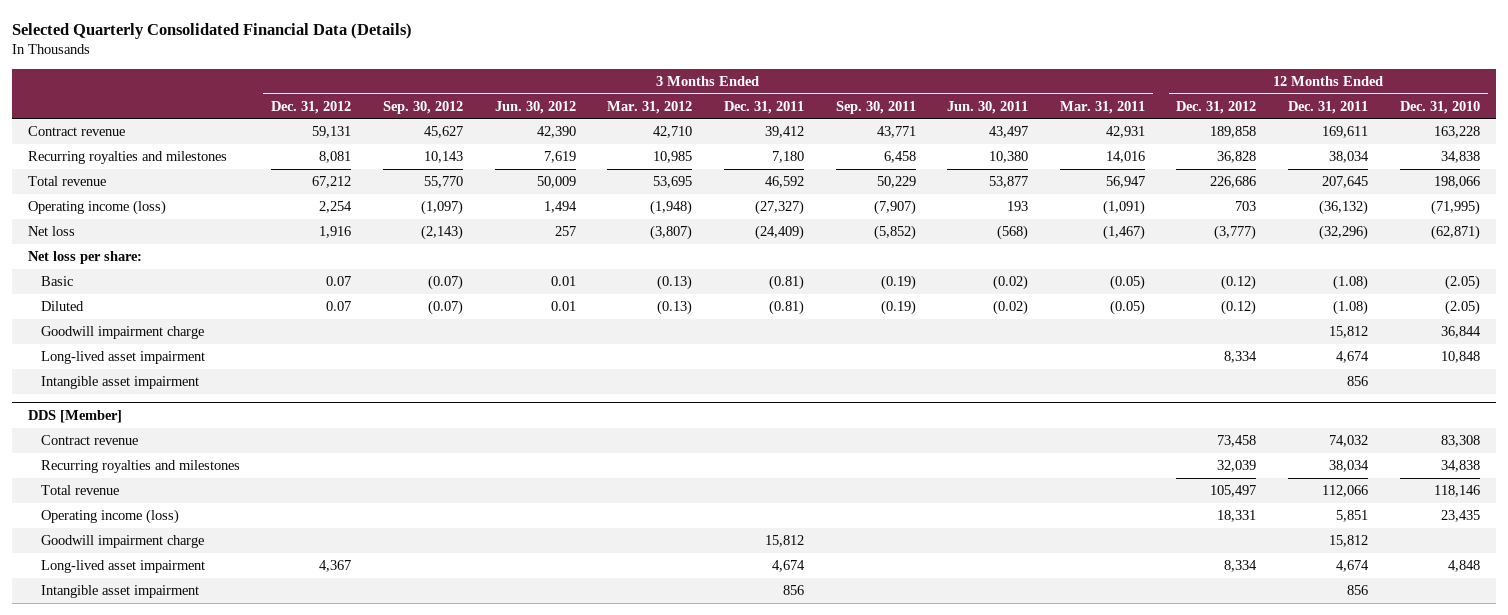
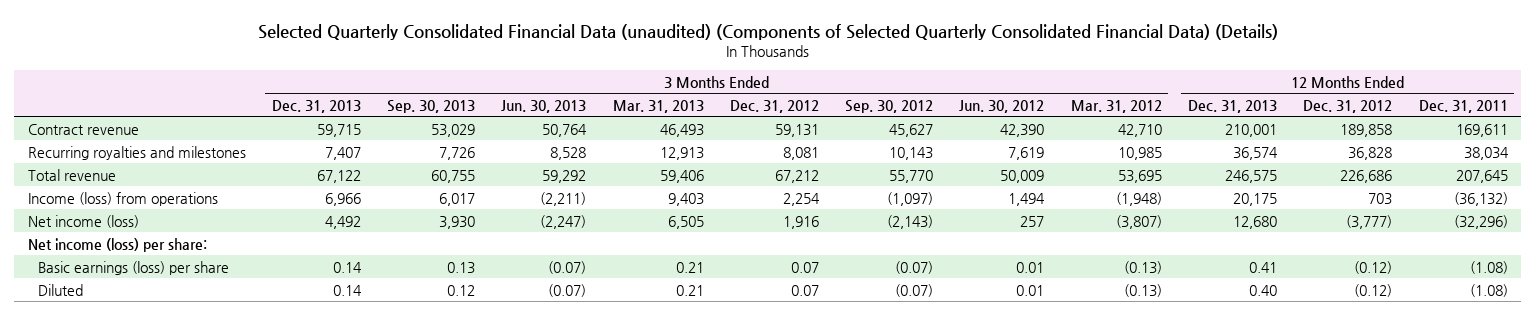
[12,22,413,39] Selected Quarterly Consolidated Financial Data (Details) -> [257,23,1278,40] Selected Quarterly Consolidated Financial Data (unaudited) (Components of Selected Quarterly Consolidated Financial Data) (Details)
[723,100,804,114] Dec. 31, 2011 -> none
[835,100,916,114] Sep. 30, 2011 -> none
[947,100,1029,114] Jun. 30, 2011 -> none
[1059,100,1145,114] Mar. 31, 2011 -> none
[1399,100,1480,114] Dec. 31, 2010 -> none
none -> [271,99,361,113] Dec. 31, 2013
none -> [387,99,476,113] Sep. 30, 2013
none -> [501,99,587,113] Jun. 30, 2013
none -> [612,99,704,113] Mar. 31, 2013
none -> [1187,99,1277,113] Dec. 31, 2013
[28,200,167,216] Operating income (loss) -> [27,191,218,206] Income (loss) from operations
[28,226,76,237] Net loss -> [27,214,139,228] Net income (loss)
[28,251,143,265] Net loss per share: -> [27,237,207,252] Net income (loss) per share:
[40,276,73,287] Basic -> [38,260,230,275] Basic earnings (loss) per share
[40,326,204,340] Goodwill impairment charge -> none
[40,351,205,365] Long-lived asset impairment -> none
[40,376,199,390] Intangible asset impairment -> none
[28,410,123,424] DDS [Member] -> none
[40,435,138,446] Contract revenue -> none
[40,460,240,474] Recurring royalties and milestones -> none
[40,485,119,496] Total revenue -> none
[40,509,179,525] Operating income (loss) -> none
[40,535,204,549] Goodwill impairment charge -> none
[40,560,205,574] Long-lived asset impairment -> none
[40,585,199,599] Intangible asset impairment -> none

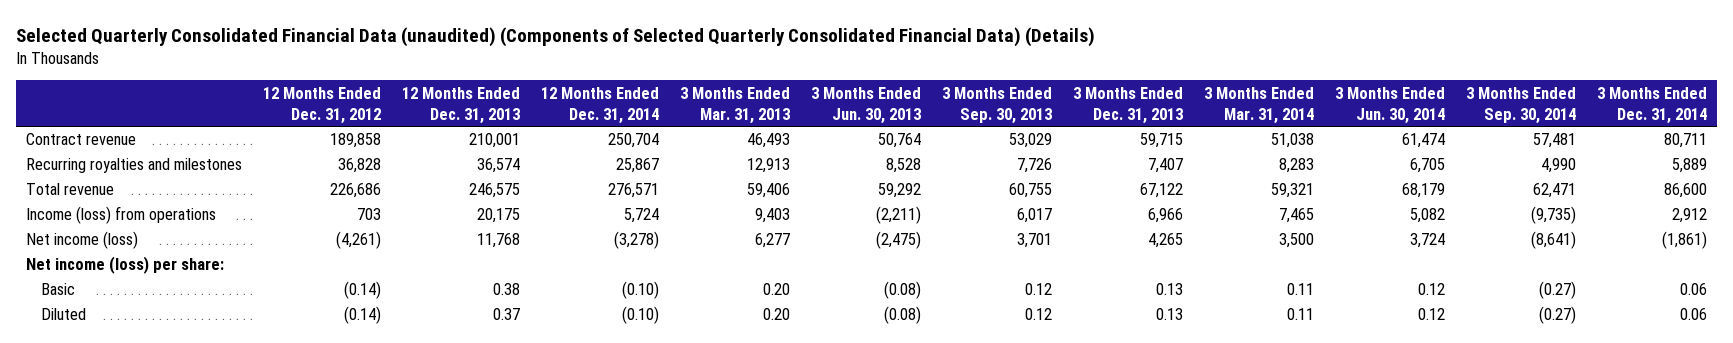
[729,99,819,113] Dec. 31, 2012 -> none
[845,99,934,113] Sep. 30, 2012 -> none
[959,99,1045,113] Jun. 30, 2012 -> none
[1070,99,1162,113] Mar. 31, 2012 -> none
[1418,99,1508,113] Dec. 31, 2011 -> none
none -> [541,86,660,124] 12 Months Ended Dec. 31, 2014
none -> [1204,86,1315,124] 3 Months Ended Mar. 31, 2014
none -> [1335,86,1446,124] 3 Months Ended Jun. 30, 2014
none -> [1466,86,1577,124] 3 Months Ended Sep. 30, 2014
none -> [1596,86,1707,124] 3 Months Ended Dec. 31, 2014
[324,215,361,229] 4,492 -> [1148,233,1184,249] 4,265
[439,215,476,229] 3,930 -> [1017,233,1053,249] 3,701
[540,214,587,229] (2,247) -> [876,231,922,250] (2,475)
[667,215,704,229] 6,505 -> [755,233,791,249] 6,277
[1232,215,1277,229] 12,680 -> [477,233,521,249] 11,768
[1346,214,1393,229] (3,777) -> [336,231,382,250] (4,261)
[38,260,230,275] Basic earnings (loss) per share -> [41,283,76,296] Basic
[332,261,362,273] 0.14 -> [1156,283,1184,296] 0.13
[447,261,476,274] 0.13 -> [1025,283,1053,296] 0.12
[548,260,587,274] (0.07) -> [884,281,922,300] (0.08)
[675,261,704,273] 0.21 -> [763,283,791,296] 0.20
[1248,261,1277,273] 0.41 -> [493,283,521,296] 0.38
[1354,260,1393,274] (0.12) -> [344,281,382,300] (0.14)
[332,284,362,296] 0.14 -> [1156,308,1184,321] 0.13
[548,283,587,297] (0.07) -> [884,306,922,325] (0.08)
[675,284,704,296] 0.21 -> [763,308,791,321] 0.20
[1248,284,1277,296] 0.40 -> [493,308,521,321] 0.37
[1354,283,1393,297] (0.12) -> [344,306,382,325] (0.14)

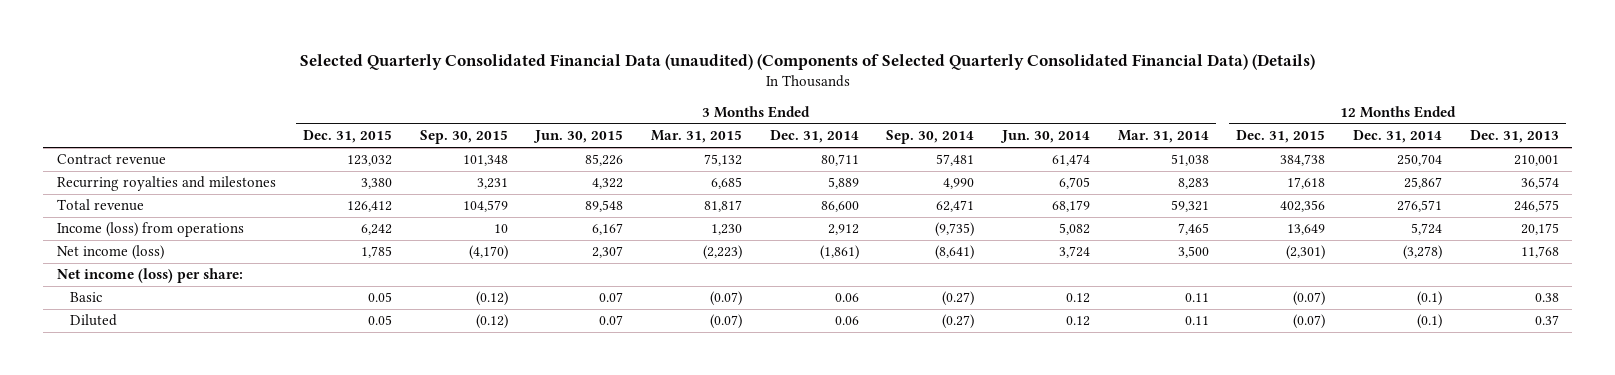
[263,86,382,124] 12 Months Ended Dec. 31, 2012 -> none
[680,86,791,124] 3 Months Ended Mar. 31, 2013 -> none
[811,86,922,124] 3 Months Ended Jun. 30, 2013 -> none
[942,86,1053,124] 3 Months Ended Sep. 30, 2013 -> none
[1073,86,1184,124] 3 Months Ended Dec. 31, 2013 -> none
none -> [303,130,393,144] Dec. 31, 2015
none -> [419,130,508,145] Sep. 30, 2015
none -> [533,130,624,144] Jun. 30, 2015
none -> [651,130,743,144] Mar. 31, 2015
none -> [1236,130,1326,144] Dec. 31, 2015
[622,281,660,300] (0.10) -> [1417,291,1443,307] (0.1)
[622,306,660,325] (0.10) -> [1417,314,1443,330] (0.1)

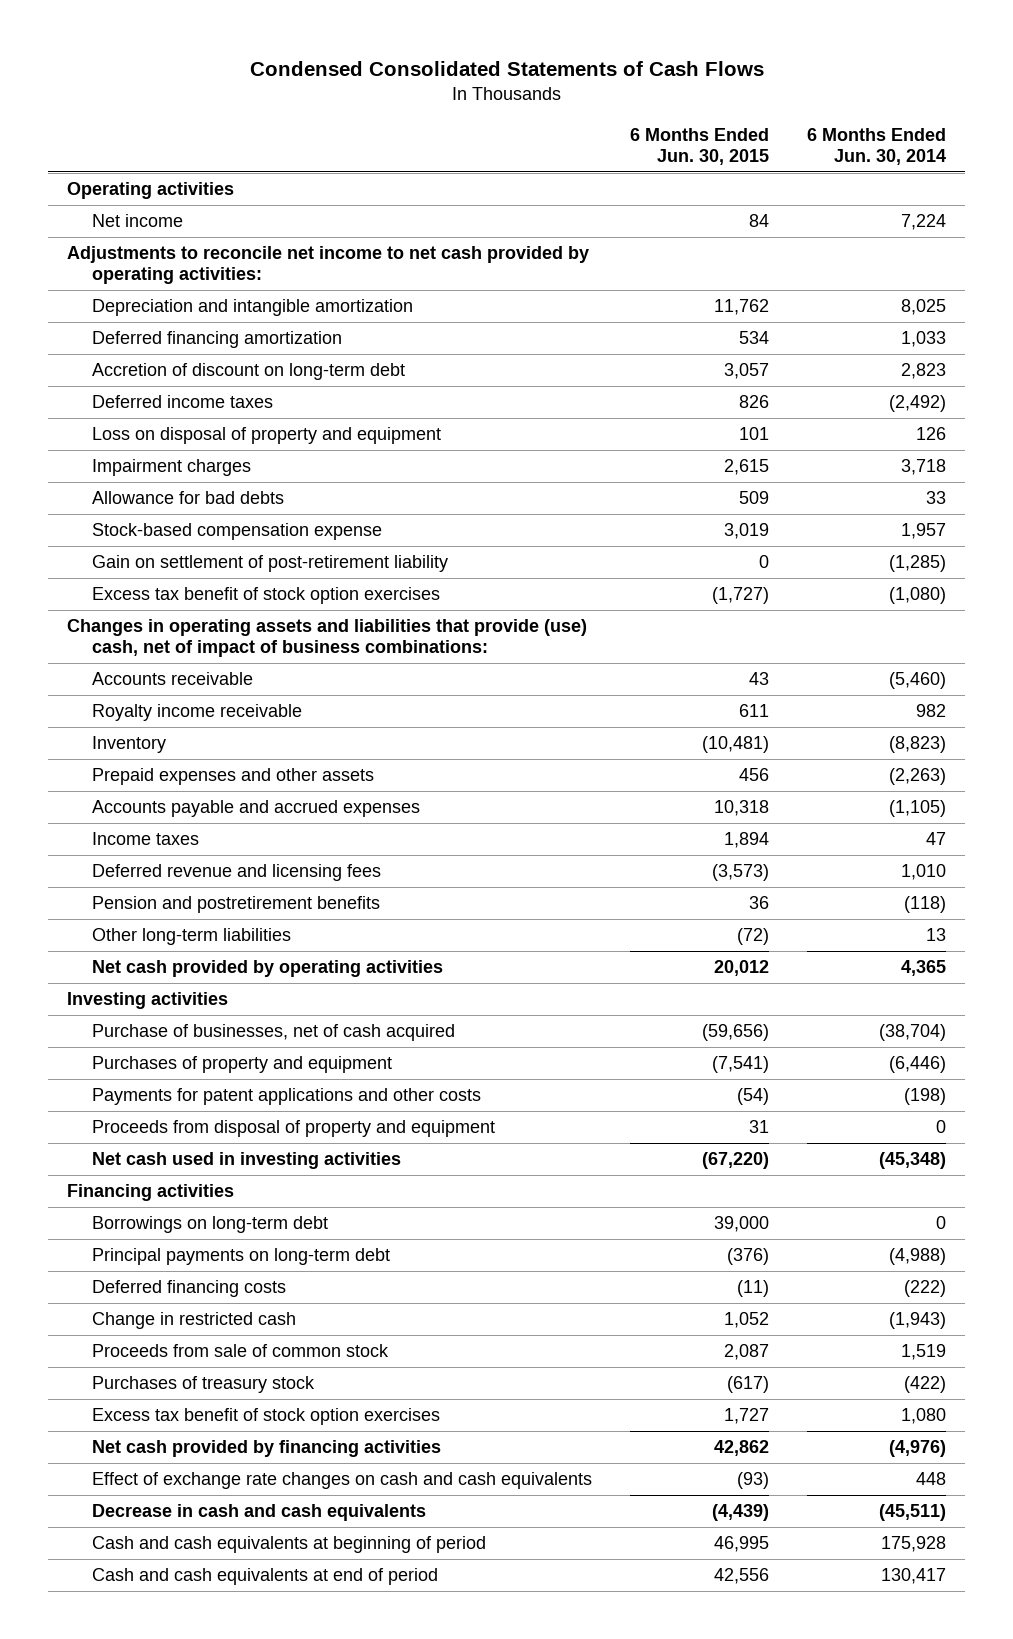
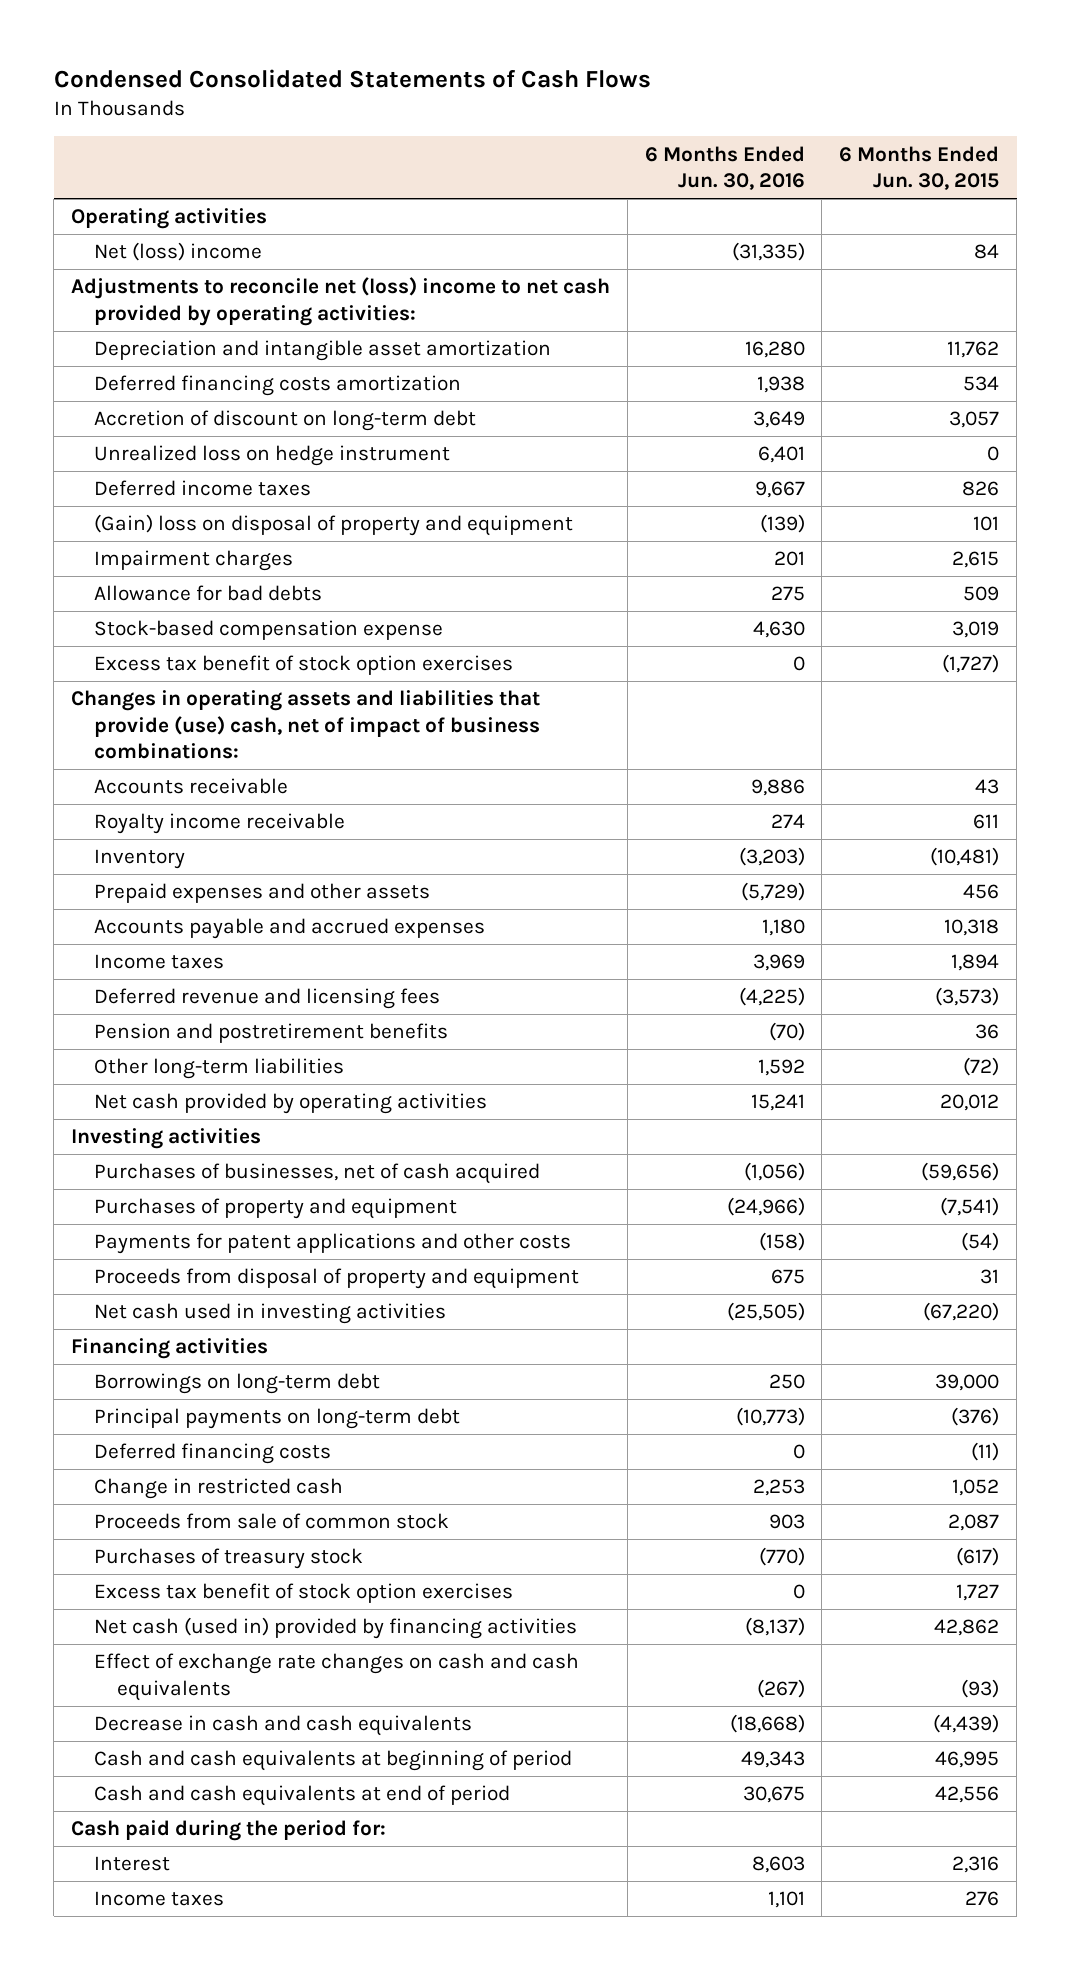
[806,127,946,165] 6 Months Ended Jun. 30, 2014 -> none
none -> [644,145,805,191] 6 Months Ended Jun. 30, 2016
[91,214,183,228] Net income -> [94,242,263,262] Net (loss) income
[67,246,590,285] Adjustments to reconcile net income to net cash provided by operating activities: -> [70,277,610,326] Adjustments to reconcile net (loss) income to net cash provided by operating activities:
[91,299,413,317] Depreciation and intangible amortization -> [94,340,552,362] Depreciation and intangible asset amortization
[91,331,342,349] Deferred financing amortization -> [94,375,462,397] Deferred financing costs amortization
none -> [94,445,451,467] Unrealized loss on hedge instrument
[91,427,441,445] Loss on disposal of property and equipment -> [94,514,574,537] (Gain) loss on disposal of property and equipment
[91,555,448,573] Gain on settlement of post-retirement liability -> none
[91,1024,455,1042] Purchase of businesses, net of cash acquired -> [94,1163,541,1185] Purchases of businesses, net of cash acquired
[91,1440,441,1458] Net cash provided by financing activities -> [94,1617,578,1640] Net cash (used in) provided by financing activities
none -> [70,1820,386,1842] Cash paid during the period for:
none -> [94,1856,171,1872] Interest
none -> [94,1891,225,1907] Income taxes

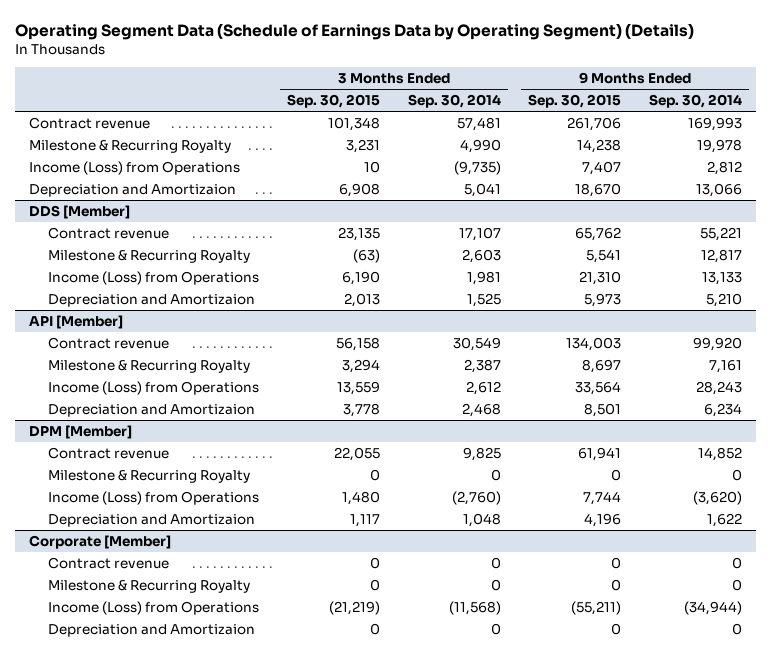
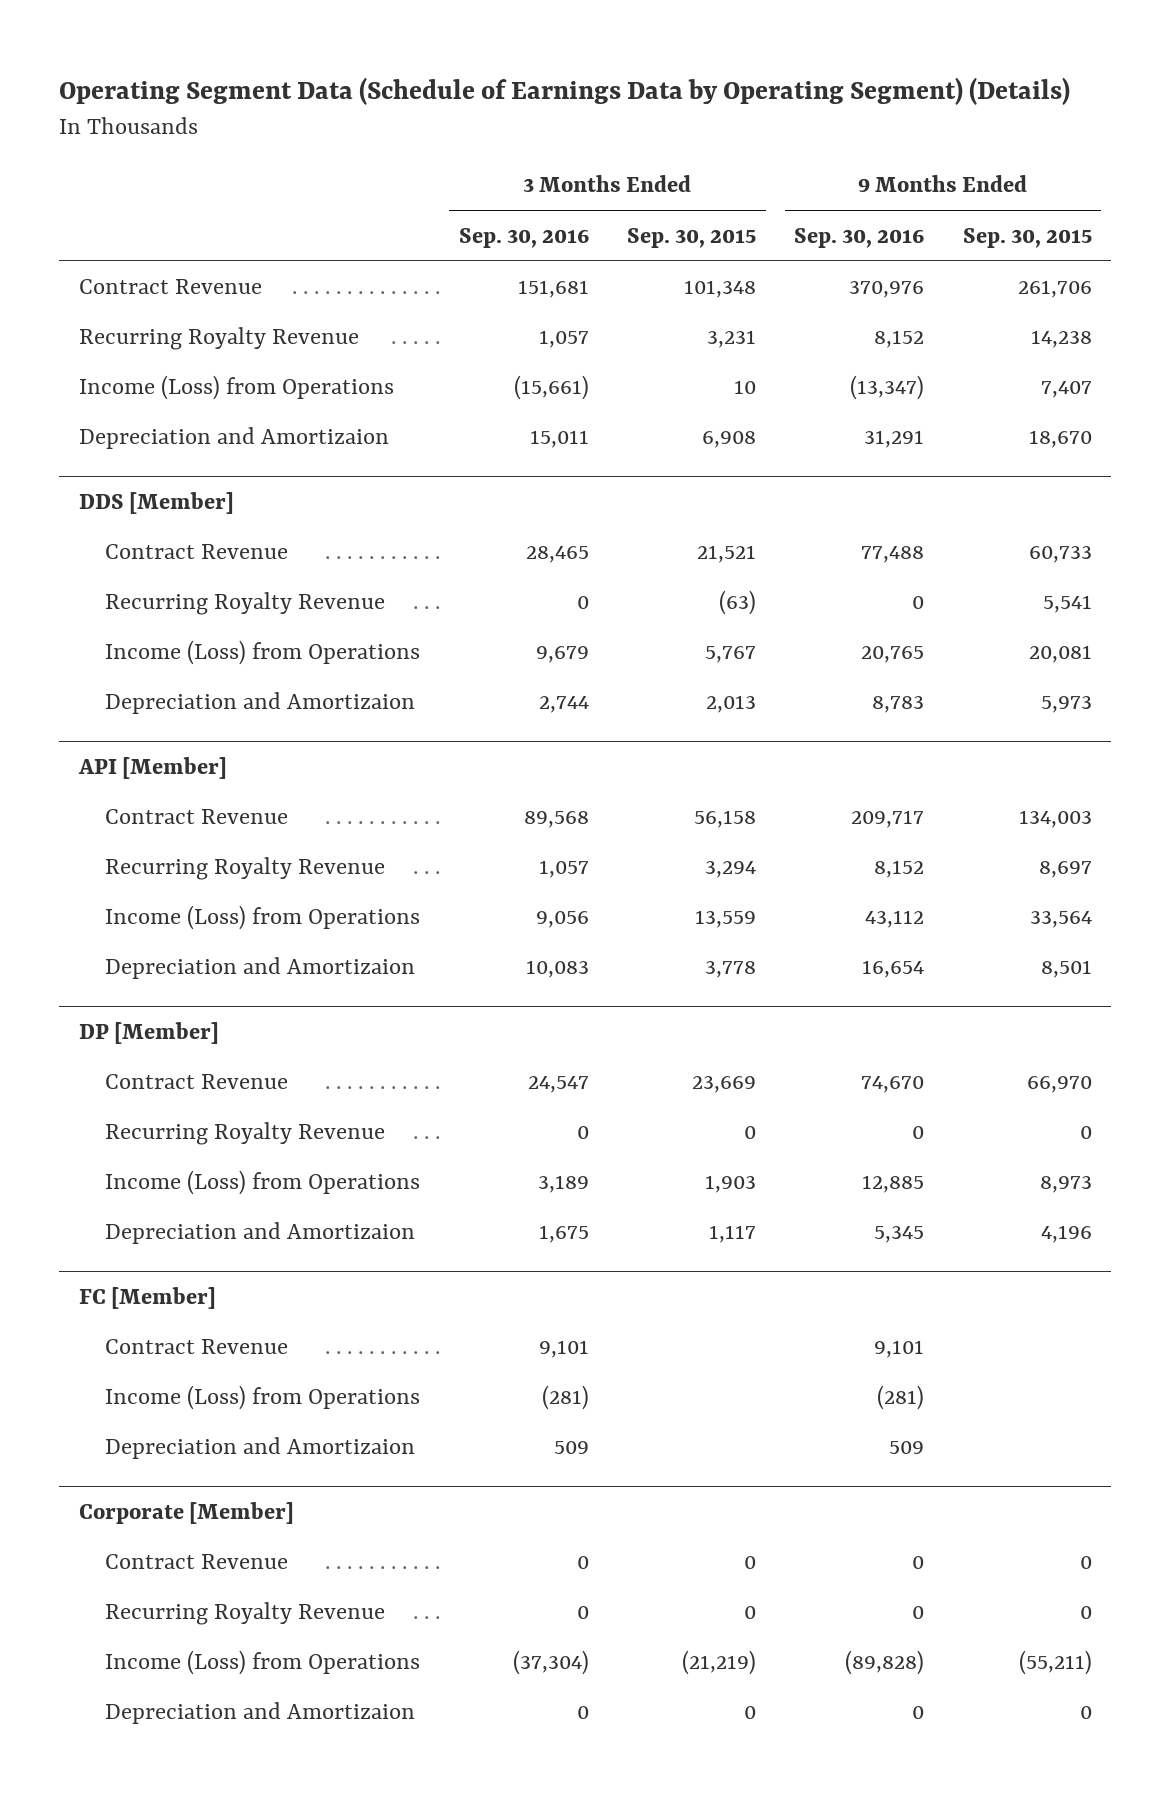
[407,94,501,109] Sep. 30, 2014 -> none
[649,94,743,109] Sep. 30, 2014 -> none
none -> [458,227,589,248] Sep. 30, 2016
none -> [794,227,925,248] Sep. 30, 2016
[28,116,150,129] Contract revenue -> [78,279,262,295] Contract Revenue
[28,139,231,153] Milestone & Recurring Royalty -> [78,327,359,351] Recurring Royalty Revenue
[48,226,170,239] Contract revenue -> [105,544,289,560] Contract Revenue
[337,226,380,241] 23,135 -> [697,545,757,564] 21,521
[575,226,622,241] 65,762 -> [1028,546,1092,564] 60,733
[48,249,251,263] Milestone & Recurring Royalty -> [105,592,386,616] Recurring Royalty Revenue
[341,270,380,285] 6,190 -> [705,646,757,664] 5,767
[579,270,622,285] 21,310 -> [1028,645,1092,664] 20,081
[48,336,170,349] Contract revenue -> [105,809,289,825] Contract Revenue
[48,359,251,373] Milestone & Recurring Royalty -> [105,857,386,881] Recurring Royalty Revenue
[28,424,132,439] DPM [Member] -> [78,1022,219,1045] DP [Member]
[48,446,170,459] Contract revenue -> [105,1074,289,1090] Contract Revenue
[333,446,380,461] 22,055 -> [692,1076,757,1094] 23,669
[578,446,622,461] 61,941 -> [1026,1076,1092,1094] 66,970
[48,469,251,483] Milestone & Recurring Royalty -> [105,1122,386,1146] Recurring Royalty Revenue
[341,490,380,505] 1,480 -> [705,1175,757,1194] 1,903
[583,490,622,505] 7,744 -> [1039,1176,1092,1194] 8,973
none -> [78,1287,216,1310] FC [Member]
none -> [105,1339,289,1355] Contract Revenue
none -> [105,1385,421,1411] Income (Loss) from Operations
none -> [105,1437,416,1460] Depreciation and Amortizaion
[48,556,170,569] Contract revenue -> [105,1554,289,1570] Contract Revenue
[48,579,251,593] Milestone & Recurring Royalty -> [105,1602,386,1626] Recurring Royalty Revenue

